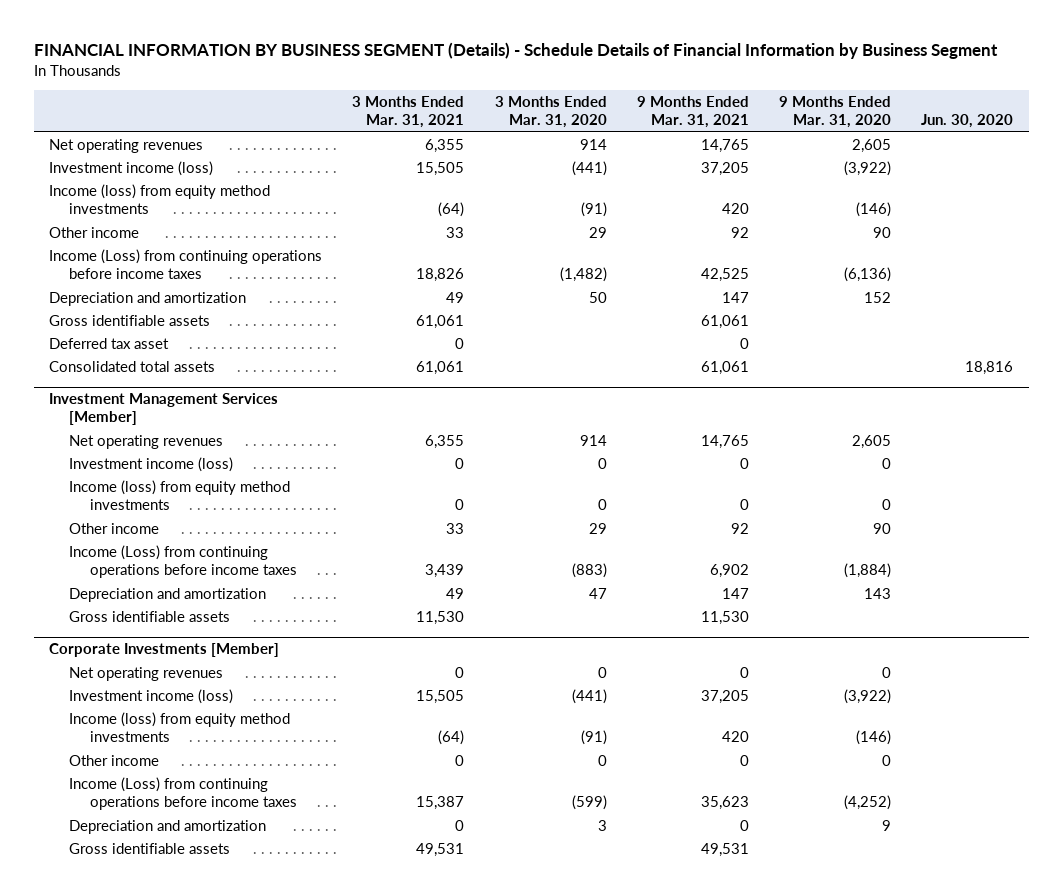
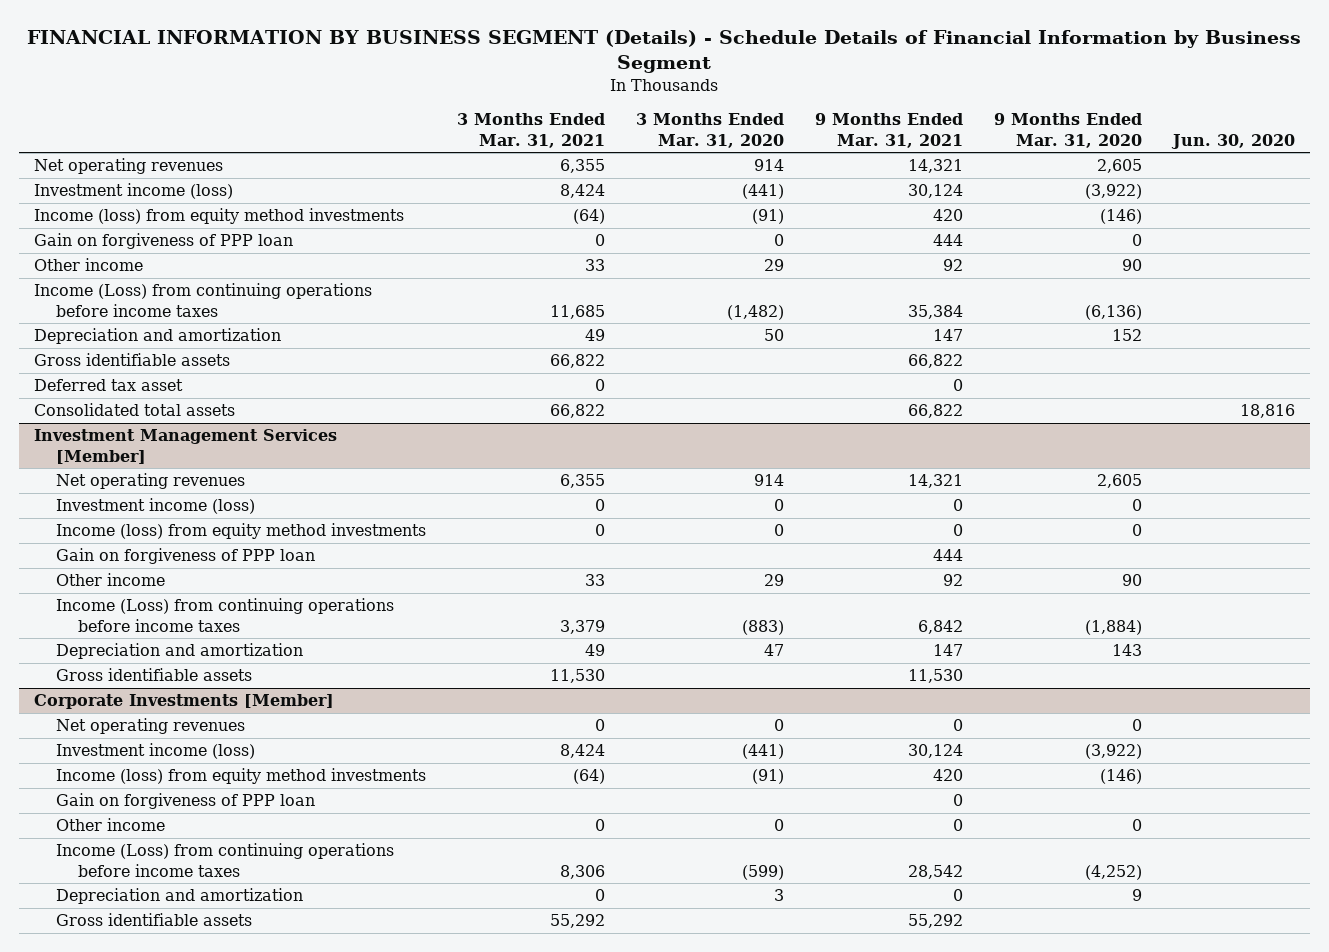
[700,138,749,153] 14,765 -> [907,159,963,174] 14,321
[416,161,465,176] 15,505 -> [559,184,605,199] 8,424
[700,161,749,176] 37,205 -> [907,184,963,199] 30,124
none -> [34,233,294,250] Gain on forgiveness of PPP loan
[416,268,465,283] 18,826 -> [549,304,605,319] 11,685
[700,268,749,283] 42,525 -> [907,304,963,319] 35,384
[416,314,465,329] 61,061 -> [549,354,605,369] 66,822
[700,314,749,329] 61,061 -> [907,354,963,369] 66,822
[416,360,465,375] 61,061 -> [549,404,605,419] 66,822
[700,360,749,375] 61,061 -> [907,404,963,419] 66,822
[700,434,749,449] 14,765 -> [907,474,963,489] 14,321
none -> [55,548,315,565] Gain on forgiveness of PPP loan
[425,564,465,579] 3,439 -> [559,619,605,634] 3,379
[709,564,749,579] 6,902 -> [917,619,963,634] 6,842
[416,689,465,704] 15,505 -> [559,744,605,759] 8,424
[700,689,749,704] 37,205 -> [907,744,963,759] 30,124
none -> [55,793,315,810] Gain on forgiveness of PPP loan
[416,796,465,811] 15,387 -> [559,864,605,879] 8,306
[700,796,749,811] 35,623 -> [907,864,963,879] 28,542
[416,842,465,857] 49,531 -> [549,914,605,929] 55,292
[700,842,749,857] 49,531 -> [907,914,963,929] 55,292

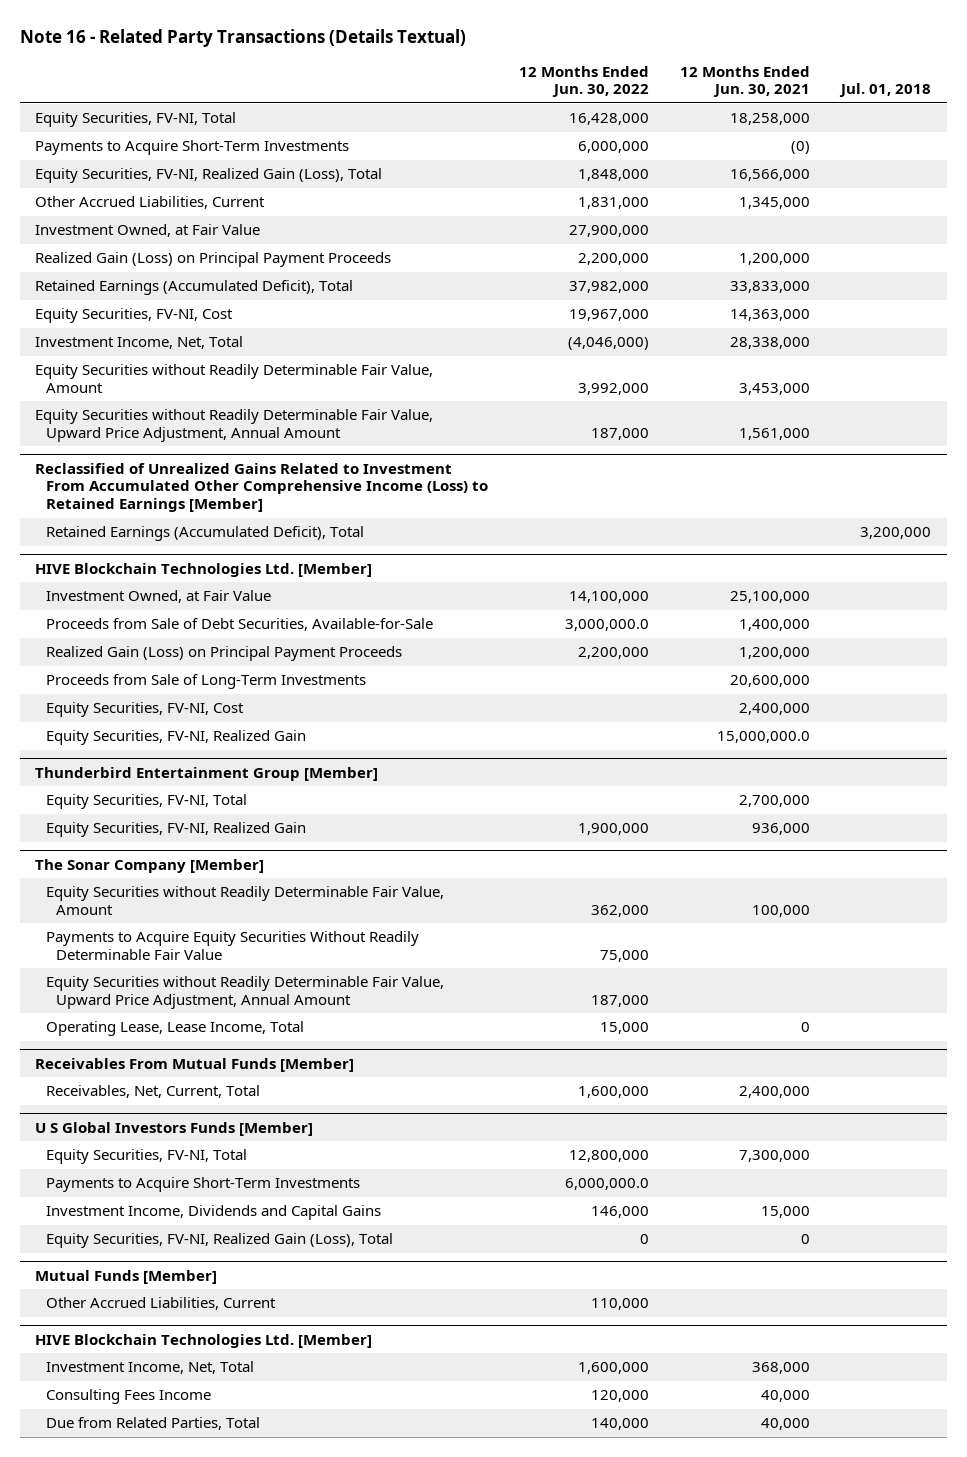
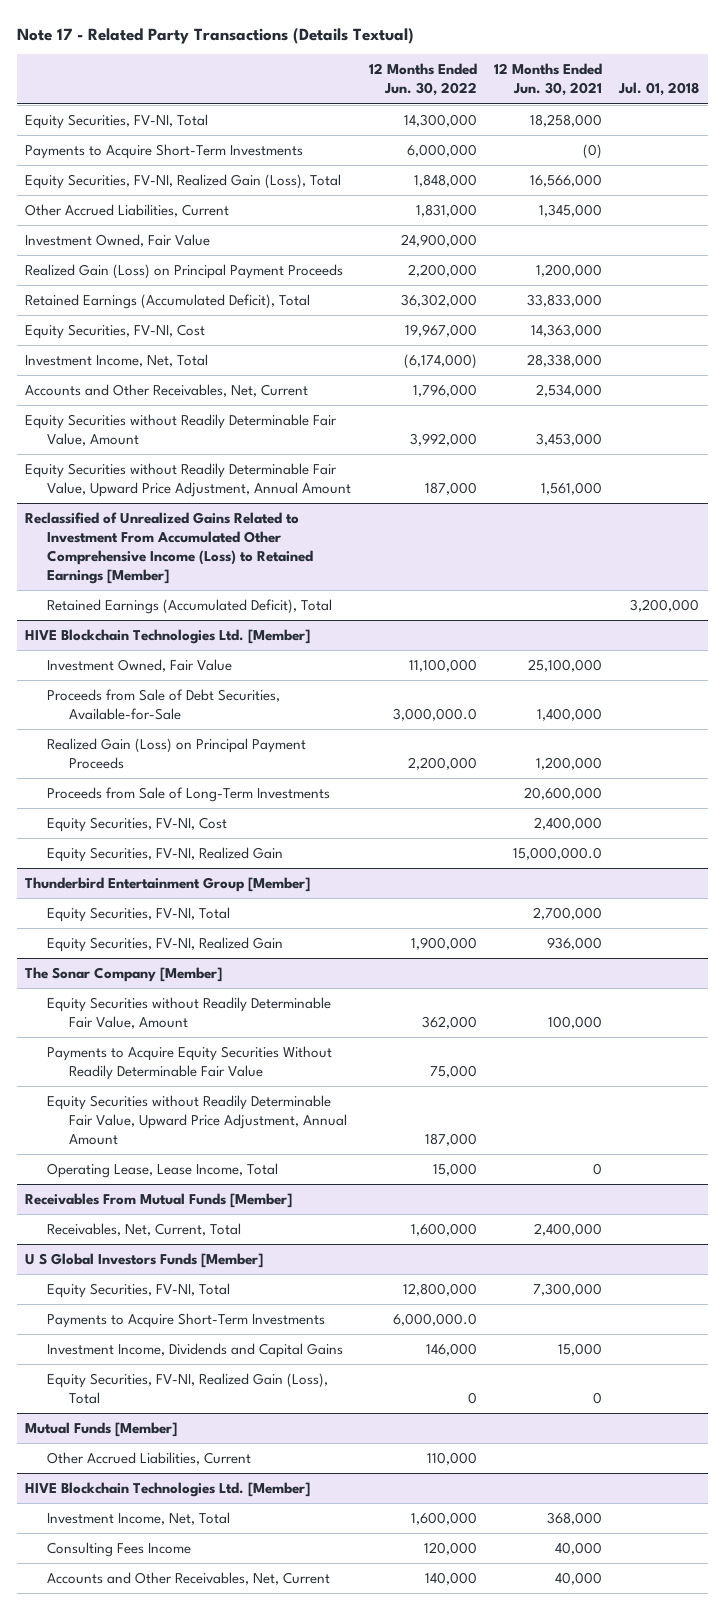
[19,28,466,47] Note 16 - Related Party Transactions (Details Textual) -> [16,27,414,44] Note 17 - Related Party Transactions (Details Textual)
[568,113,649,126] 16,428,000 -> [403,114,477,128] 14,300,000
[35,224,261,238] Investment Owned, at Fair Value -> [25,234,211,248] Investment Owned, Fair Value
[568,225,649,238] 27,900,000 -> [400,234,477,248] 24,900,000
[568,281,649,294] 37,982,000 -> [400,294,477,308] 36,302,000
[567,337,649,351] (4,046,000) -> [403,354,477,370] (6,174,000)
none -> [25,384,309,398] Accounts and Other Receivables, Net, Current
[45,590,271,604] Investment Owned, at Fair Value -> [47,659,233,673] Investment Owned, Fair Value
[568,591,649,604] 14,100,000 -> [408,659,477,673] 11,100,000
[45,1417,260,1431] Due from Related Parties, Total -> [47,1572,331,1586] Accounts and Other Receivables, Net, Current

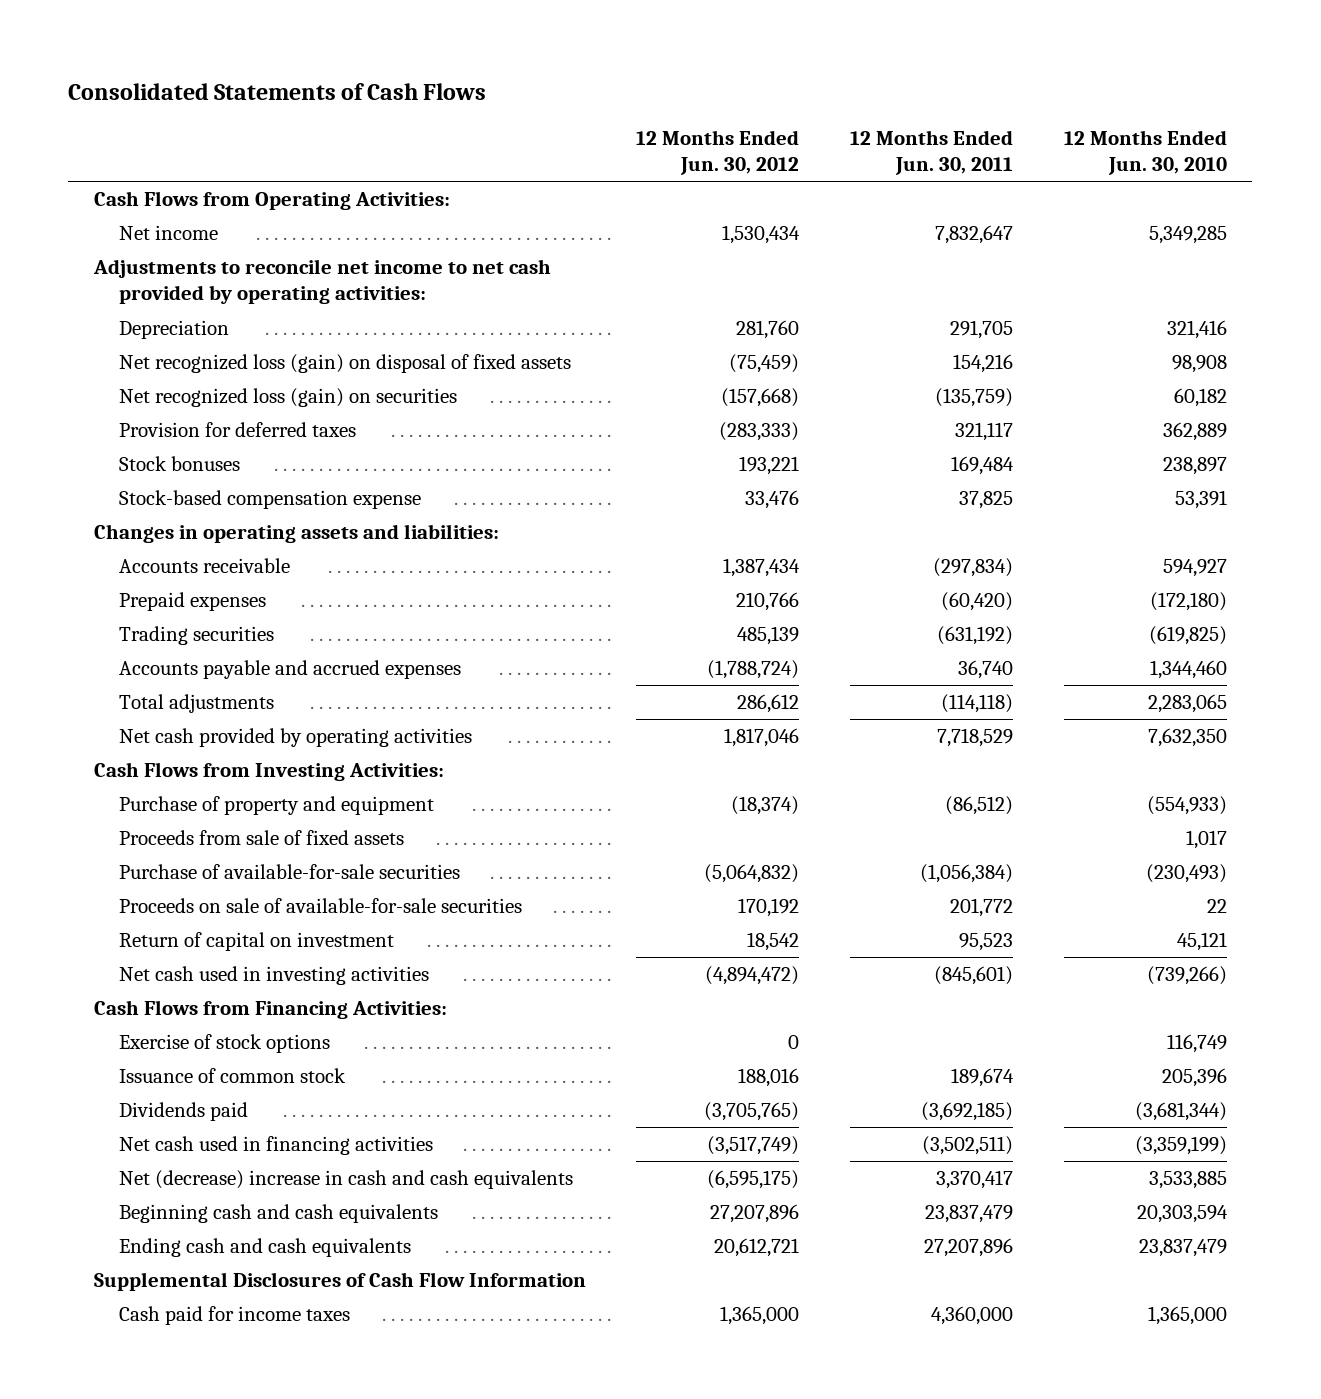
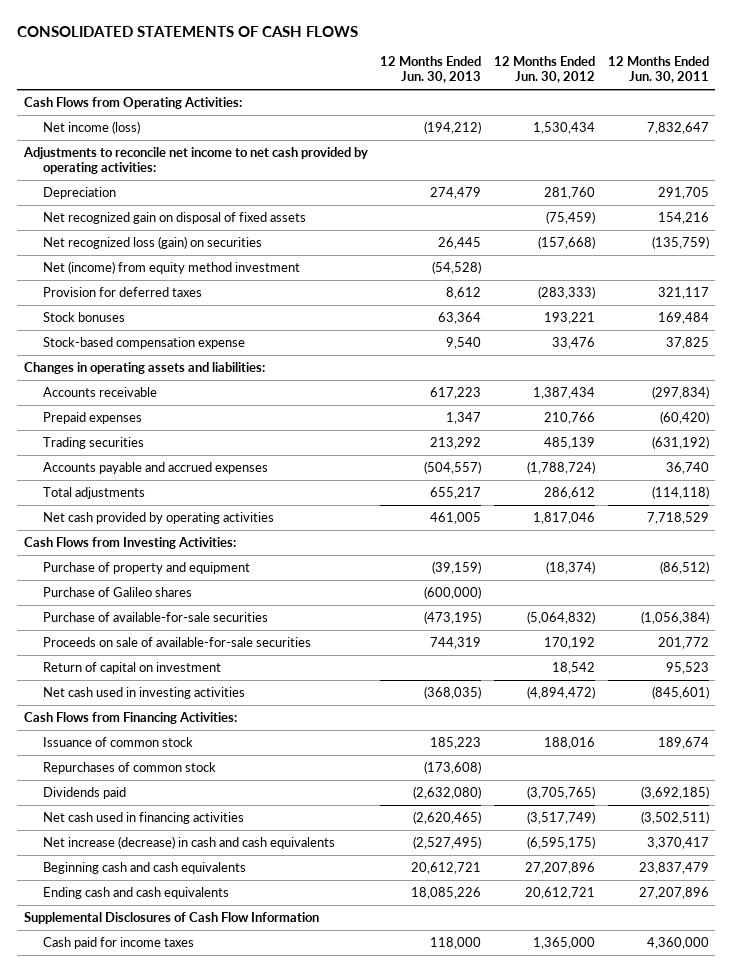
[68,83,487,101] Consolidated Statements of Cash Flows -> [17,25,359,37] CONSOLIDATED STATEMENTS OF CASH FLOWS
[1063,129,1227,175] 12 Months Ended Jun. 30, 2010 -> none
none -> [380,56,482,84] 12 Months Ended Jun. 30, 2013
[118,225,218,241] Net income -> [43,120,141,134] Net income (loss)
[118,354,571,374] Net recognized loss (gain) on disposal of fixed assets -> [43,211,307,224] Net recognized gain on disposal of fixed assets
none -> [43,260,301,274] Net (income) from equity method investment
[118,830,404,846] Proceeds from sale of fixed assets -> none
none -> [43,586,193,597] Purchase of Galileo shares
[118,1034,330,1054] Exercise of stock options -> none
none -> [43,761,217,774] Repurchases of common stock
[118,1170,573,1190] Net (decrease) increase in cash and cash equivalents -> [43,835,336,849] Net increase (decrease) in cash and cash equivalents

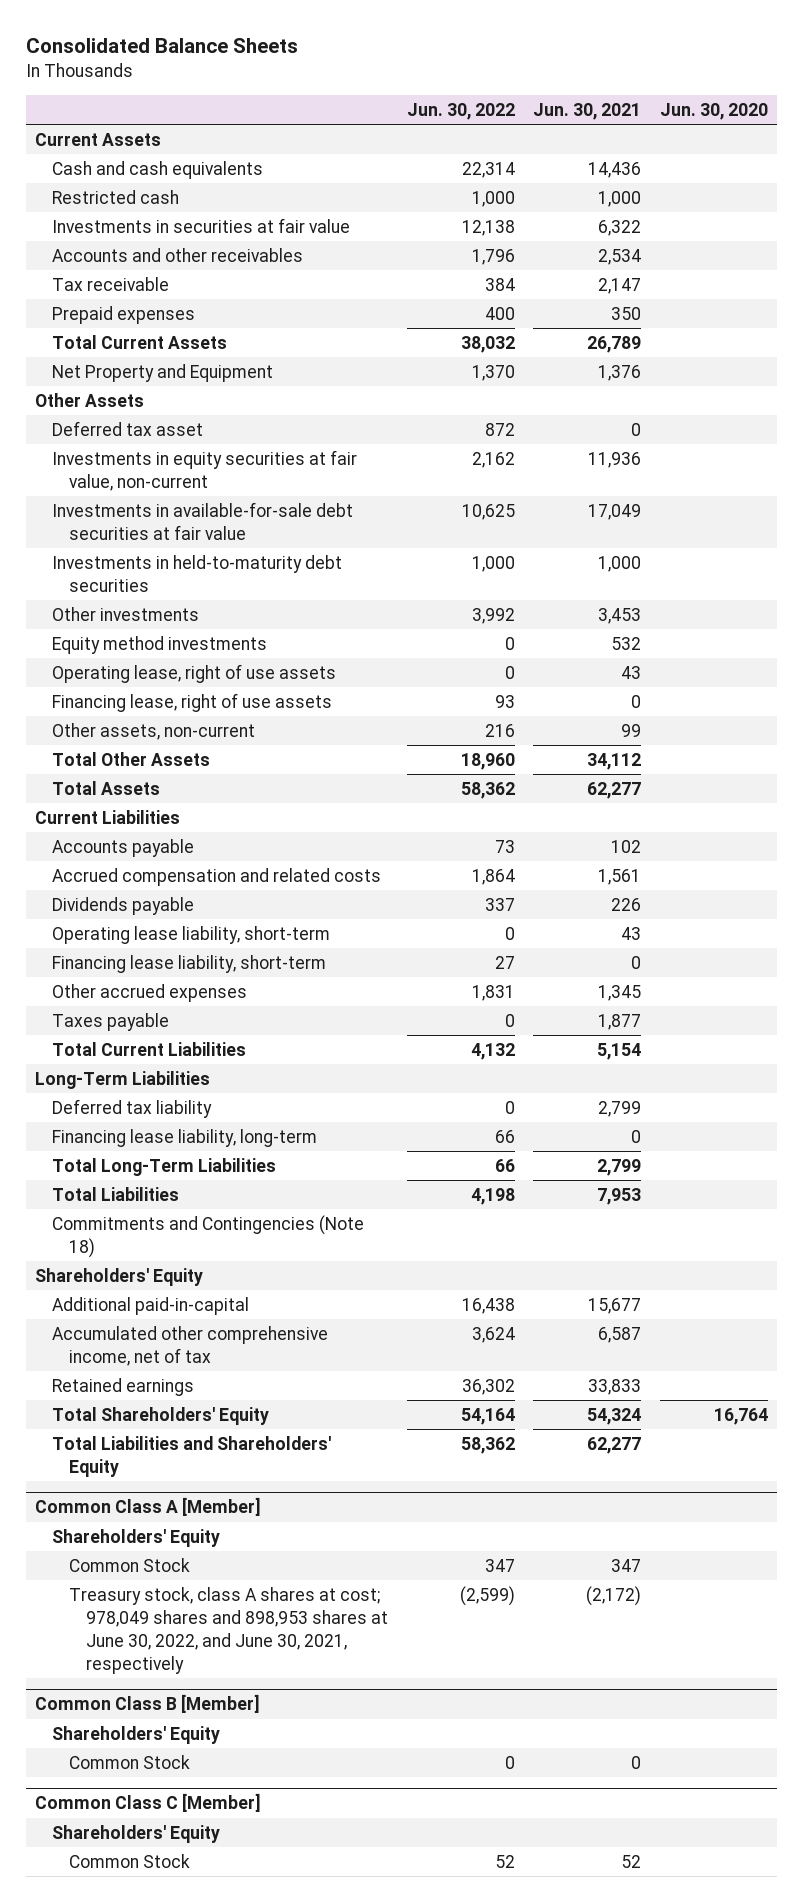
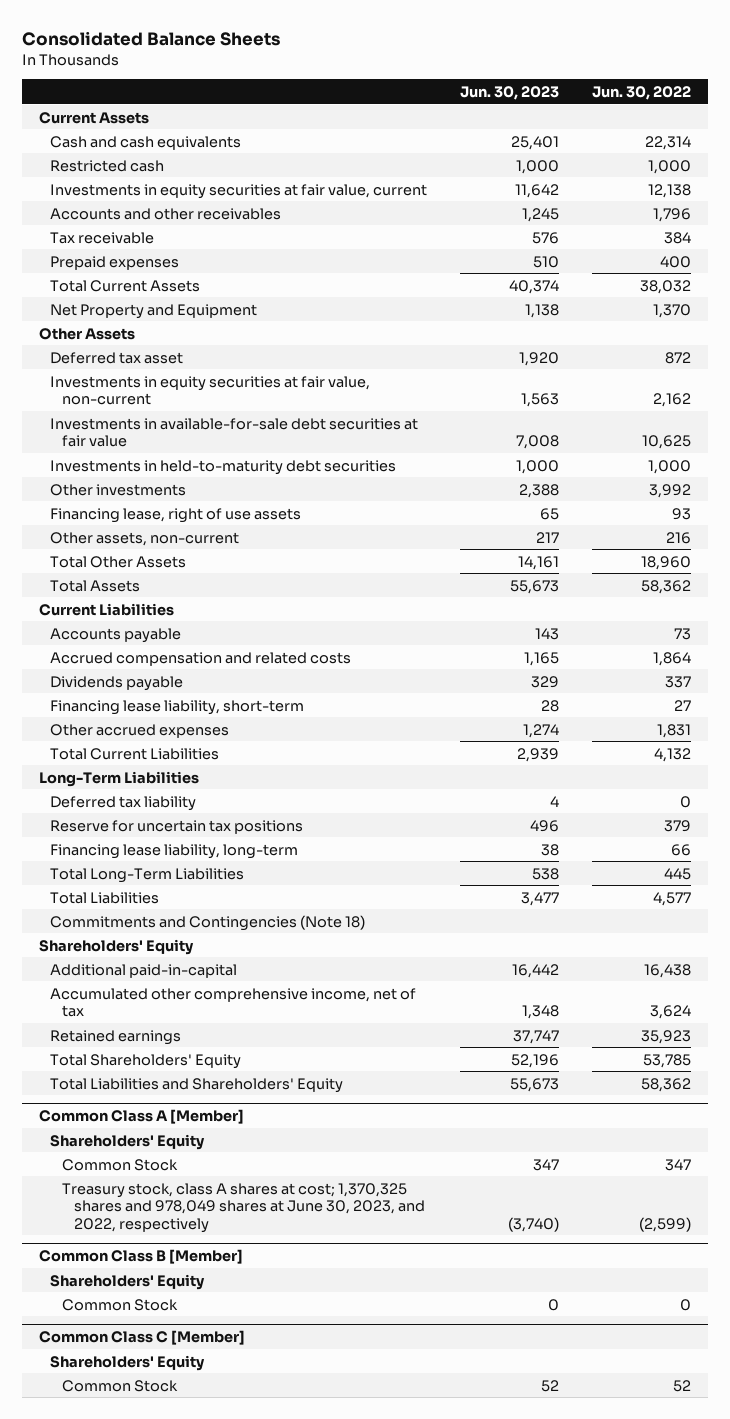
[533,102,642,120] Jun. 30, 2021 -> none
[660,102,769,120] Jun. 30, 2020 -> none
none -> [460,86,560,101] Jun. 30, 2023
[52,217,351,233] Investments in securities at fair value -> [50,183,428,199] Investments in equity securities at fair value, current
[52,635,268,654] Equity method investments -> none
[52,663,337,683] Operating lease, right of use assets -> none
[52,925,331,944] Operating lease liability, short-term -> none
[52,1012,170,1031] Taxes payable -> none
none -> [50,819,304,834] Reserve for uncertain tax positions
[494,1158,515,1172] 66 -> [664,867,692,880] 445
[470,1187,515,1205] 4,198 -> [653,891,692,906] 4,577
[461,1378,515,1395] 36,302 -> [641,1029,692,1044] 35,923
[460,1407,515,1425] 54,164 -> [643,1053,692,1068] 53,785
[69,1586,388,1674] Treasury stock, class A shares at cost; 978,049 shares and 898,953 shares at June 30, 2022, and June 30, 2021, respectively -> [62,1182,426,1233] Treasury stock, class A shares at cost; 1,370,325 shares and 978,049 shares at June 30, 2023, and 2022, respectively

